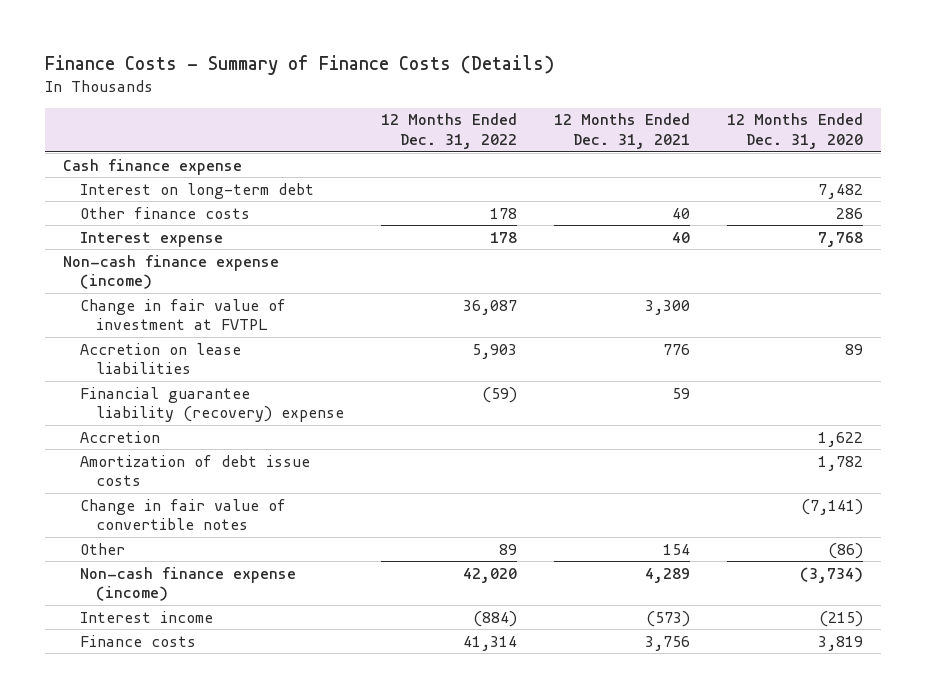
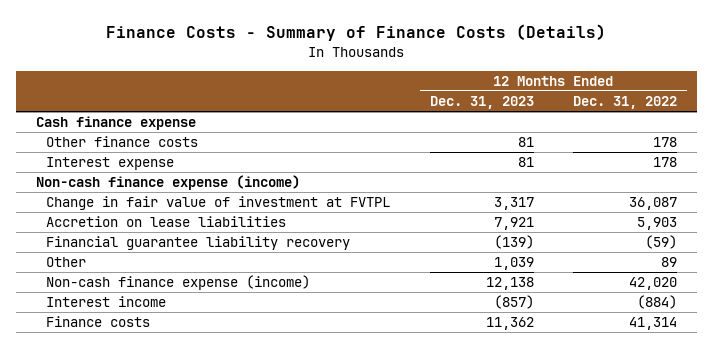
[554,113,691,150] 12 Months Ended Dec. 31, 2021 -> none
[727,113,864,150] 12 Months Ended Dec. 31, 2020 -> none
none -> [429,96,534,110] Dec. 31, 2023
[79,182,314,199] Interest on long-term debt -> none
[79,430,160,443] Accretion -> none
[79,454,310,487] Amortization of debt issue costs -> none
[79,498,286,531] Change in fair value of convertible notes -> none
[79,386,345,423] Financial guarantee liability (recovery) expense -> [46,236,351,251] Financial guarantee liability recovery

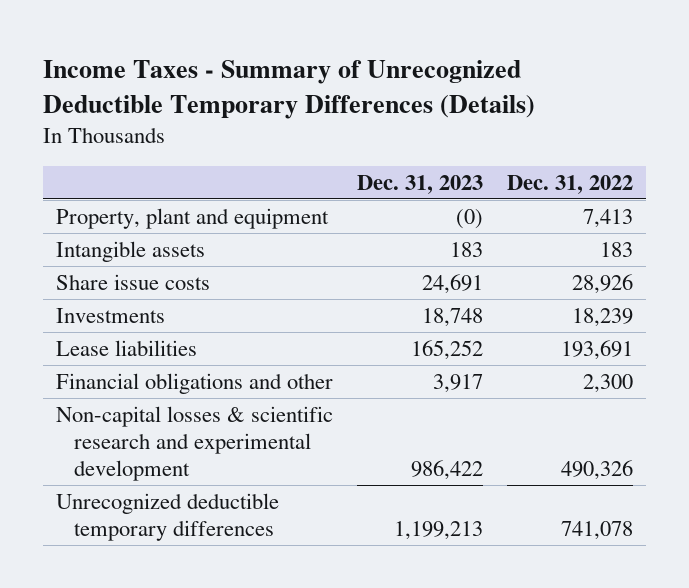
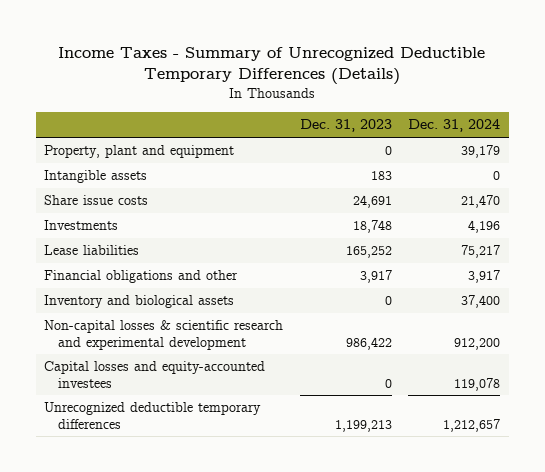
[507,174,634,194] Dec. 31, 2022 -> none
none -> [408,119,501,133] Dec. 31, 2024
[455,208,483,229] (0) -> [384,146,392,156] 0
none -> [44,295,235,309] Inventory and biological assets
none -> [44,361,266,388] Capital losses and equity-accounted investees

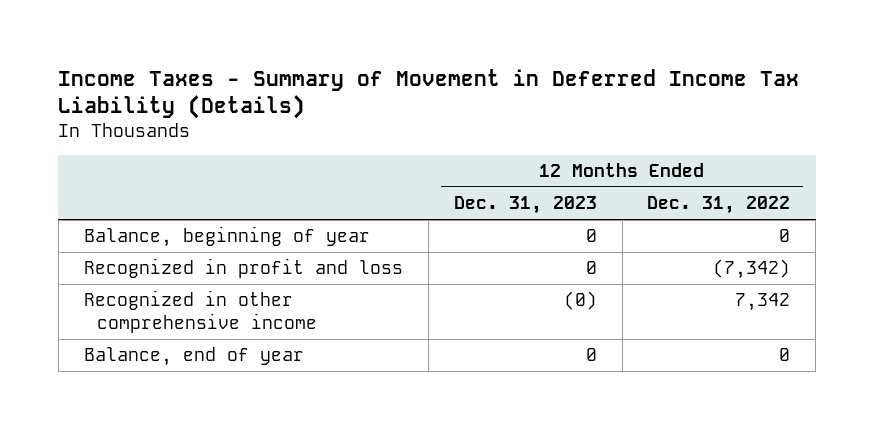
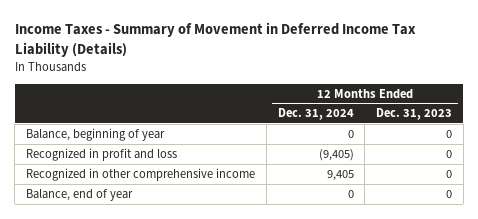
[647,196,791,215] Dec. 31, 2022 -> none
none -> [277,108,354,121] Dec. 31, 2024
[563,291,597,311] (0) -> [446,169,453,178] 0

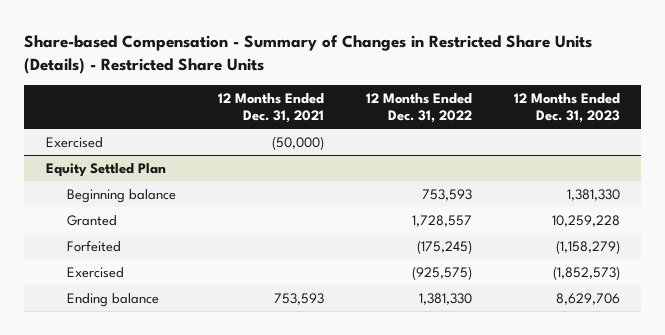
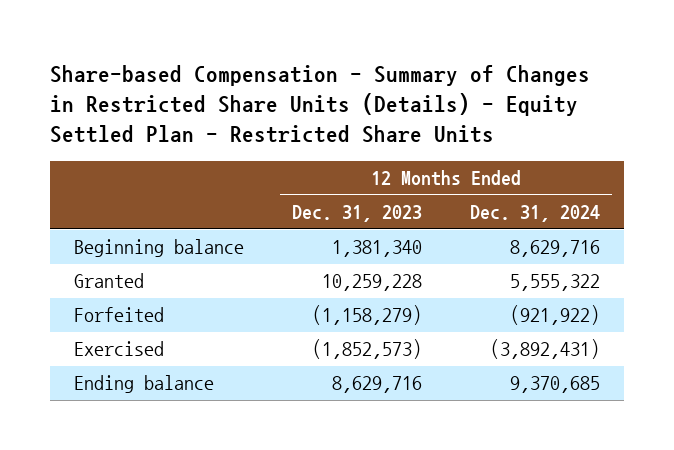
[24,35,593,75] Share-based Compensation - Summary of Changes in Restricted Share Units (Details) - Restricted Share Units -> [50,64,591,144] Share-based Compensation - Summary of Changes in Restricted Share Units (Details) - Equity Settled Plan - Restricted Share Units
[217,92,324,124] 12 Months Ended Dec. 31, 2021 -> none
[365,92,472,124] 12 Months Ended Dec. 31, 2022 -> none
none -> [470,204,601,222] Dec. 31, 2024
[45,136,103,148] Exercised -> none
[45,162,166,177] Equity Settled Plan -> none
[566,188,620,201] 1,381,330 -> [332,240,423,258] 1,381,340
[555,292,620,305] 8,629,706 -> [332,376,423,394] 8,629,716

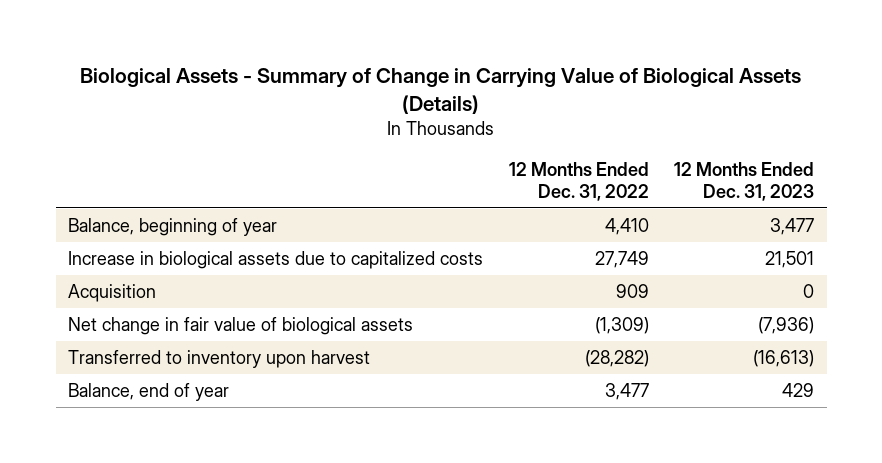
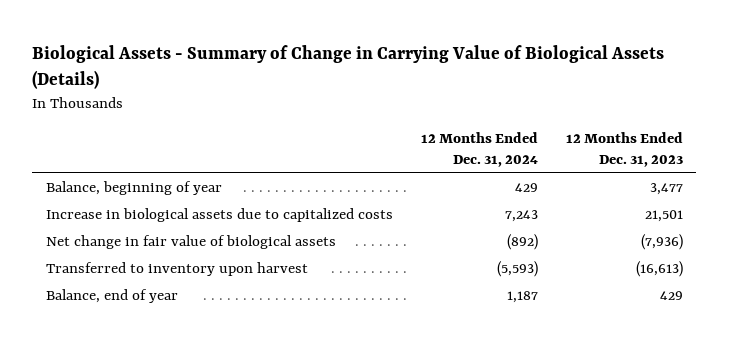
[508,161,649,202] 12 Months Ended Dec. 31, 2022 -> none
none -> [420,131,538,168] 12 Months Ended Dec. 31, 2024
[68,283,157,302] Acquisition -> none

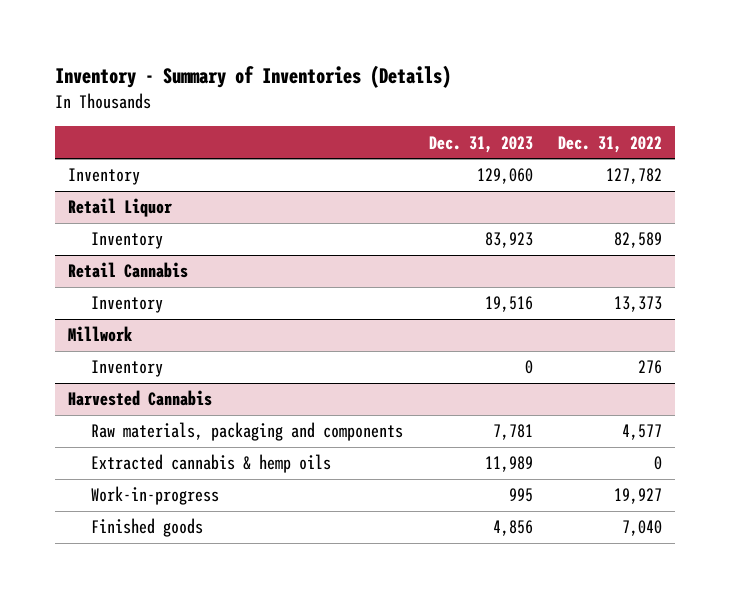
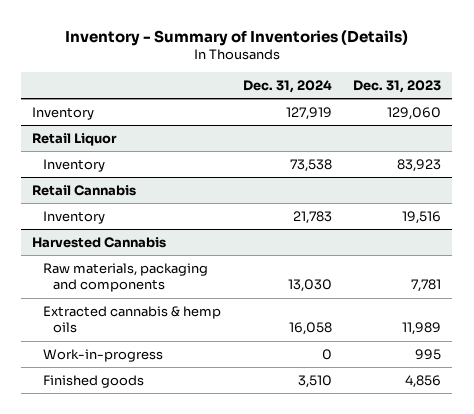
[558,135,663,153] Dec. 31, 2022 -> none
none -> [242,80,332,94] Dec. 31, 2024
[67,326,133,343] Millwork -> none
[90,360,163,378] Inventory -> none

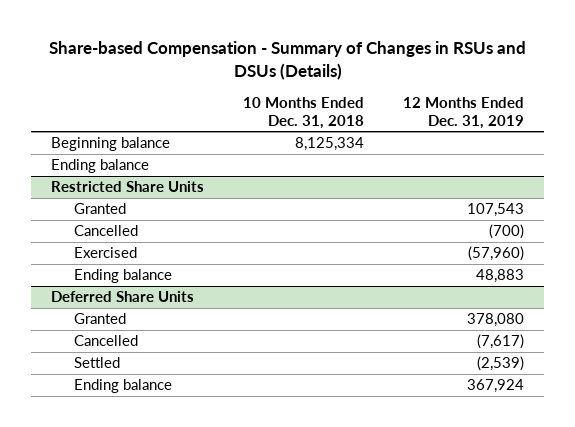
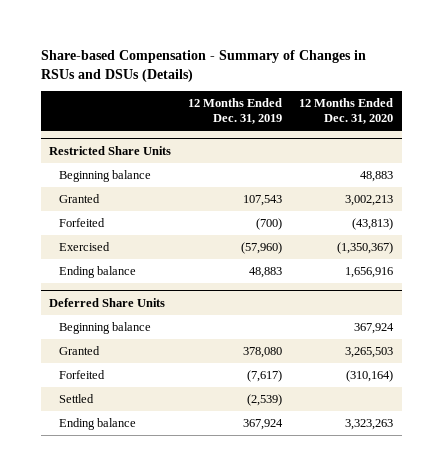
[243,96,365,129] 10 Months Ended Dec. 31, 2018 -> none
none -> [299,98,394,125] 12 Months Ended Dec. 31, 2020
[50,137,170,152] Beginning balance -> none
[50,159,149,174] Ending balance -> none
none -> [58,170,151,183] Beginning balance
[73,225,138,237] Cancelled -> [58,218,105,228] Forfeited
none -> [58,322,151,335] Beginning balance
[73,335,138,347] Cancelled -> [58,370,105,380] Forfeited

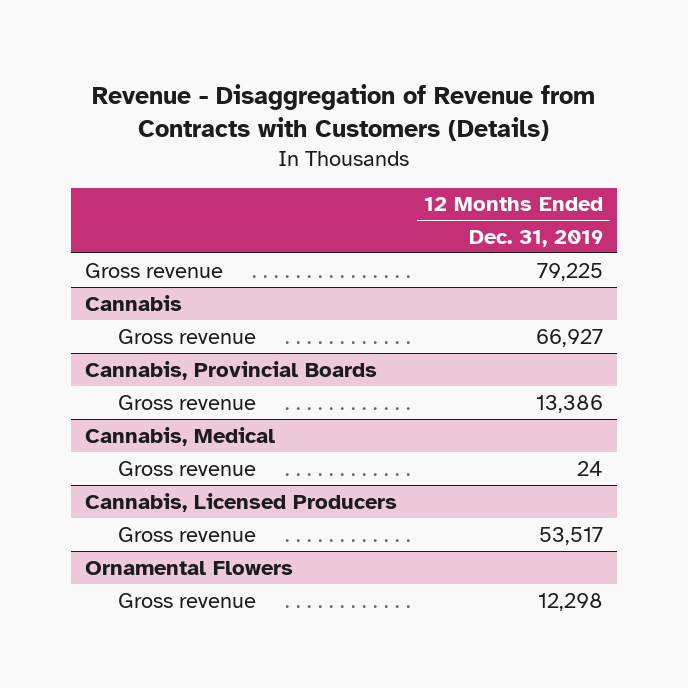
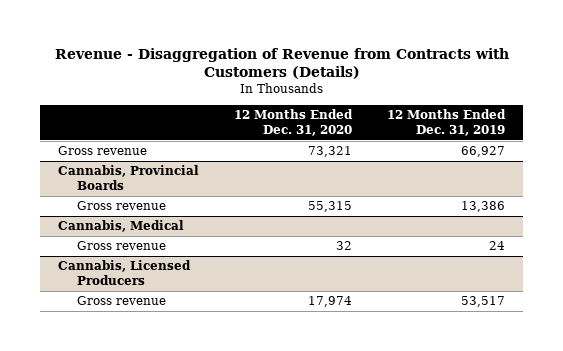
none -> [234,109,354,137] 12 Months Ended Dec. 31, 2020
[84,262,223,278] Gross revenue -> none
[84,294,182,311] Cannabis -> none
[84,560,293,575] Ornamental Flowers -> none
[118,592,257,608] Gross revenue -> none

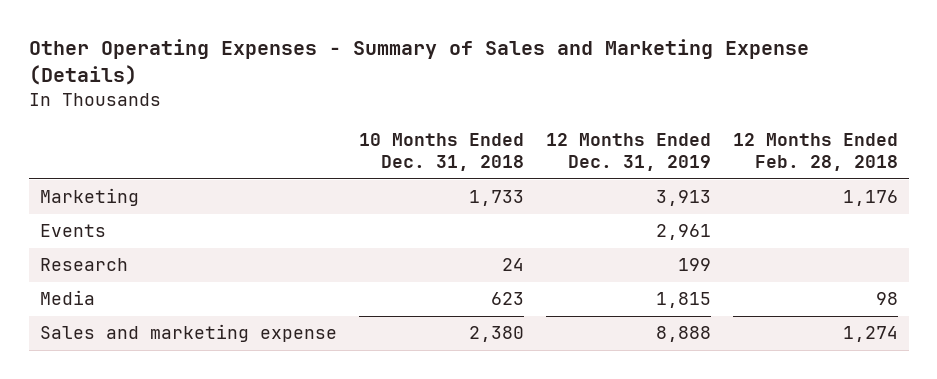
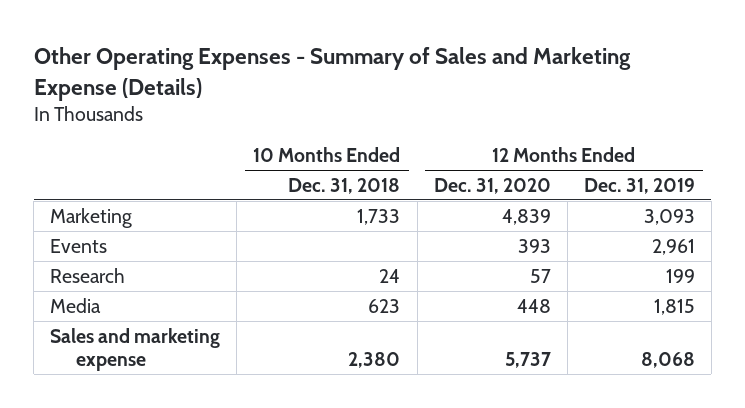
[732,133,898,171] 12 Months Ended Feb. 28, 2018 -> none
none -> [433,178,551,195] Dec. 31, 2020
[655,190,711,207] 3,913 -> [643,208,695,225] 3,093
[655,326,711,343] 8,888 -> [640,352,695,369] 8,068

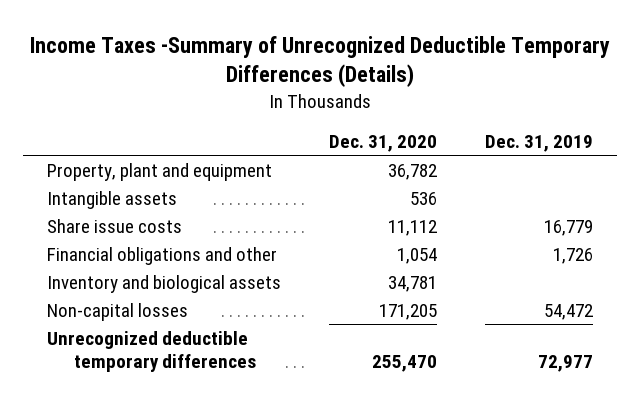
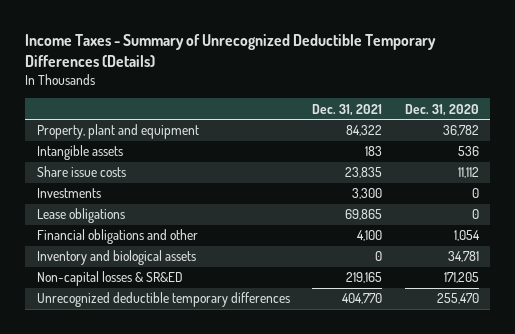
[30,35,611,88] Income Taxes -Summary of Unrecognized Deductible Temporary Differences (Details) -> [25,34,437,67] Income Taxes - Summary of Unrecognized Deductible Temporary Differences (Details)
[485,134,594,152] Dec. 31, 2019 -> none
none -> [312,103,383,116] Dec. 31, 2021
none -> [36,188,101,199] Investments
none -> [36,208,125,224] Lease obligations
[47,302,189,321] Non-capital losses -> [36,271,183,287] Non-capital losses & SR&ED

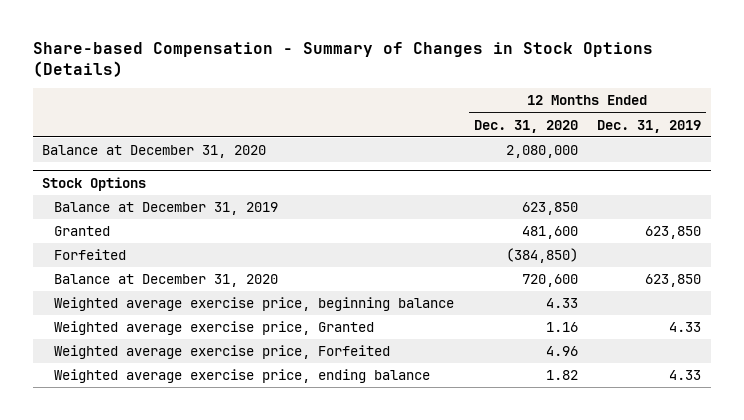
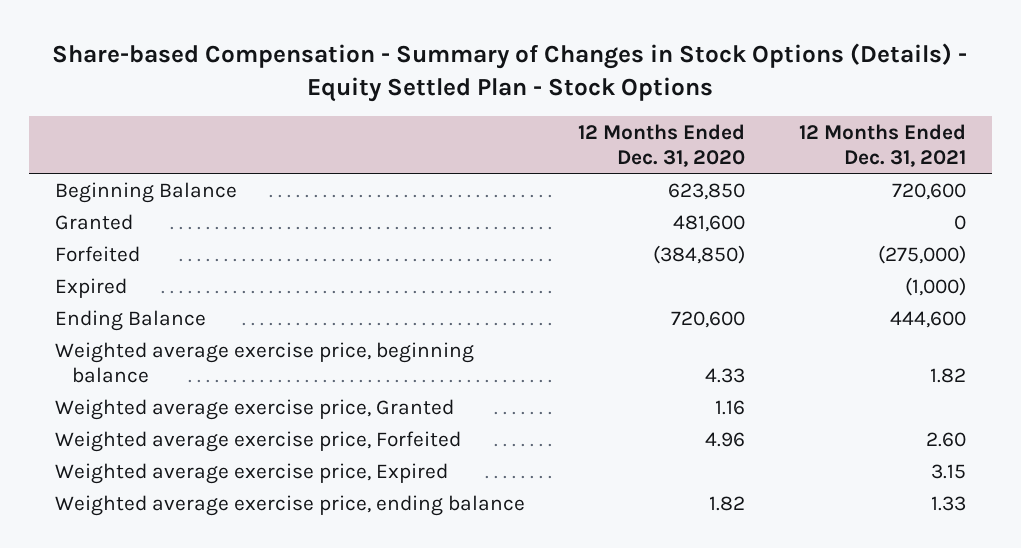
[32,41,653,77] Share-based Compensation - Summary of Changes in Stock Options (Details) -> [52,42,968,102] Share-based Compensation - Summary of Changes in Stock Options (Details) - Equity Settled Plan - Stock Options
[597,119,702,133] Dec. 31, 2019 -> none
none -> [798,123,966,167] 12 Months Ended Dec. 31, 2021
[42,145,267,159] Balance at December 31, 2020 -> none
[42,176,147,191] Stock Options -> none
[53,202,278,216] Balance at December 31, 2019 -> [55,181,238,203] Beginning Balance
none -> [55,277,128,298] Expired
[53,274,278,288] Balance at December 31, 2020 -> [55,309,207,331] Ending Balance
none -> [55,462,449,484] Weighted average exercise price, Expired

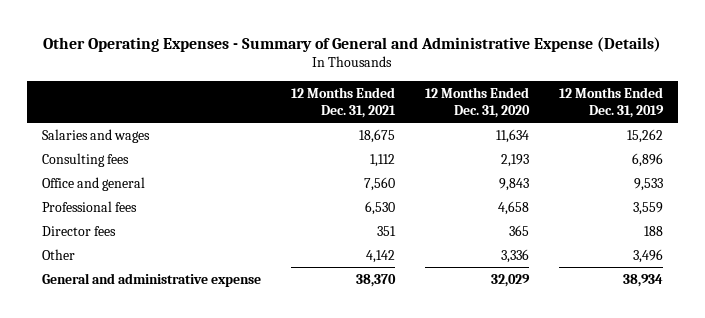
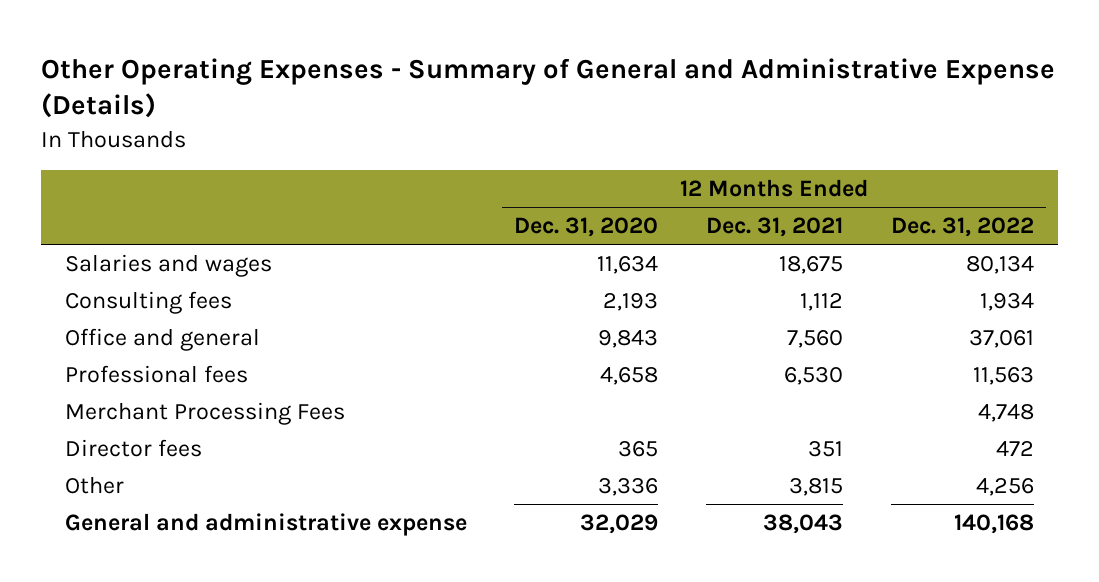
[558,86,664,119] 12 Months Ended Dec. 31, 2019 -> none
none -> [890,217,1034,238] Dec. 31, 2022
none -> [64,402,345,426] Merchant Processing Fees
[365,249,395,263] 4,142 -> [789,478,844,497] 3,815
[355,273,396,287] 38,370 -> [763,514,844,535] 38,043

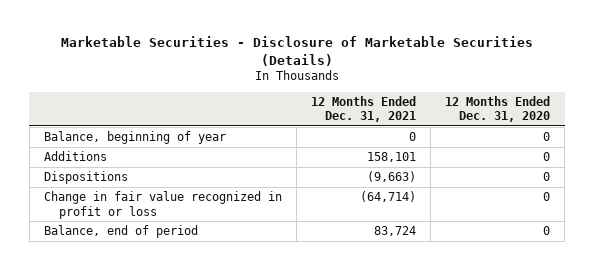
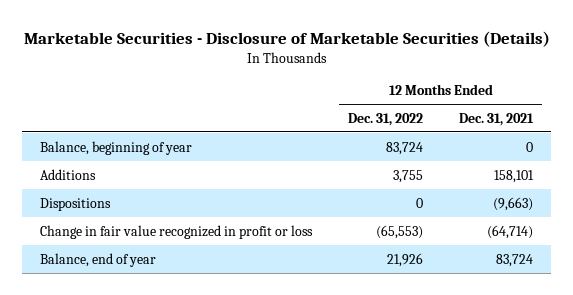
[445,95,551,123] 12 Months Ended Dec. 31, 2020 -> none
none -> [348,113,424,127] Dec. 31, 2022
[43,225,198,239] Balance, end of period -> [39,252,156,267] Balance, end of year

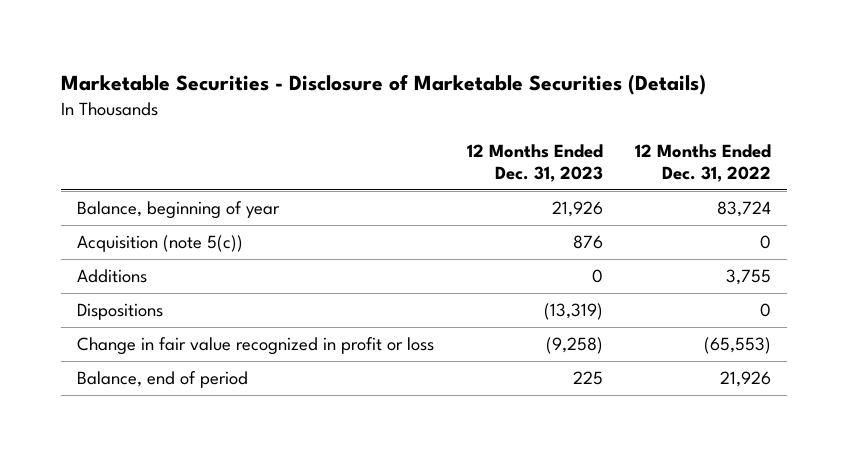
[459,113,535,127] Dec. 31, 2021 -> none
none -> [466,144,603,182] 12 Months Ended Dec. 31, 2023
none -> [77,235,244,253] Acquisition (note 5(c))
[39,252,156,267] Balance, end of year -> [77,371,249,389] Balance, end of period

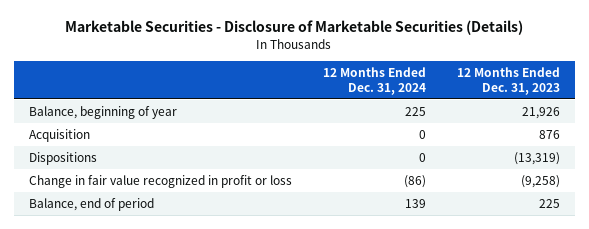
[634,144,771,182] 12 Months Ended Dec. 31, 2022 -> none
none -> [322,66,426,95] 12 Months Ended Dec. 31, 2024
[77,269,148,284] Additions -> none
[77,235,244,253] Acquisition (note 5(c)) -> [28,129,90,143] Acquisition

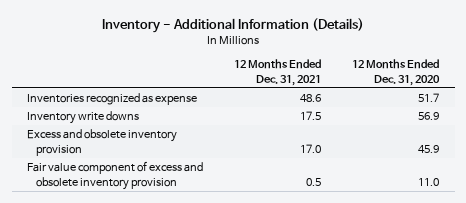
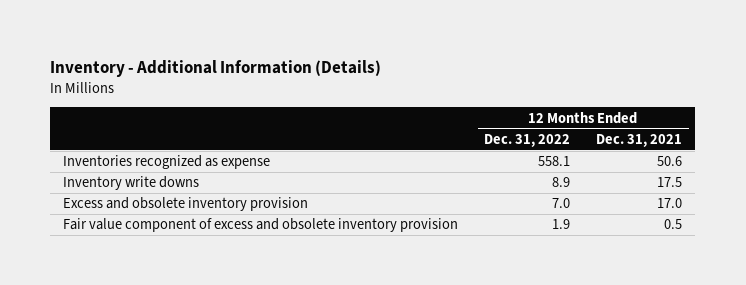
[352,59,441,86] 12 Months Ended Dec. 31, 2020 -> none
none -> [484,133,571,147] Dec. 31, 2022
[300,94,322,103] 48.6 -> [657,156,683,167] 50.6

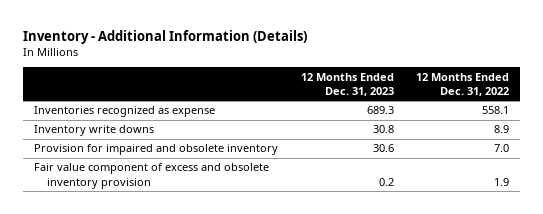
[596,133,683,147] Dec. 31, 2021 -> none
none -> [300,72,394,96] 12 Months Ended Dec. 31, 2023
[63,197,309,212] Excess and obsolete inventory provision -> [34,144,279,156] Provision for impaired and obsolete inventory

